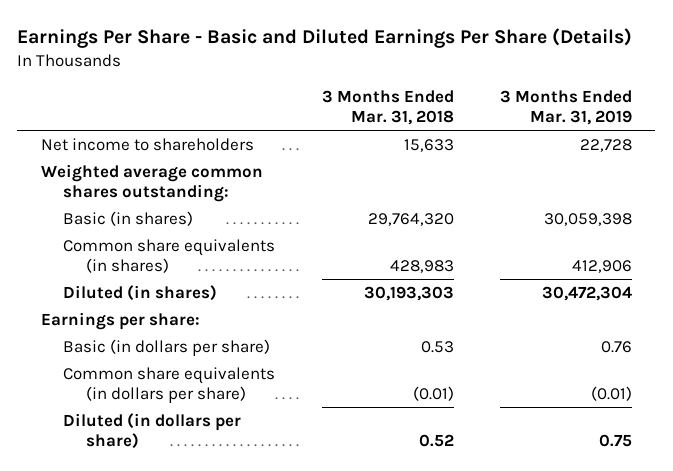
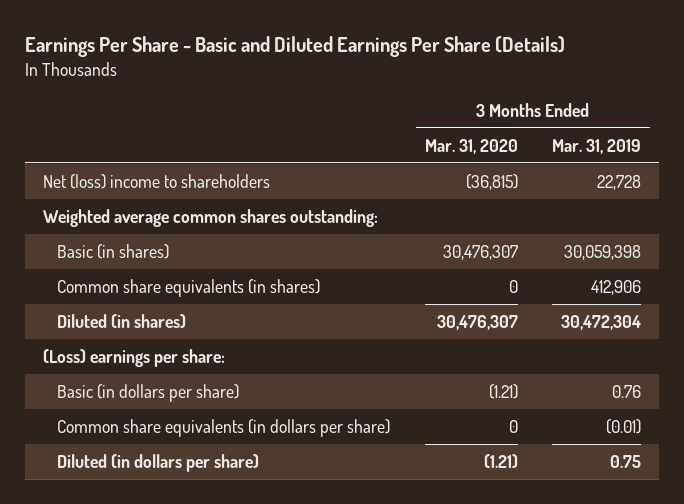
[321,89,454,125] 3 Months Ended Mar. 31, 2018 -> none
none -> [424,138,518,154] Mar. 31, 2020
[40,138,254,152] Net income to shareholders -> [42,173,270,189] Net (loss) income to shareholders
[40,312,200,331] Earnings per share: -> [42,348,225,367] (Loss) earnings per share:

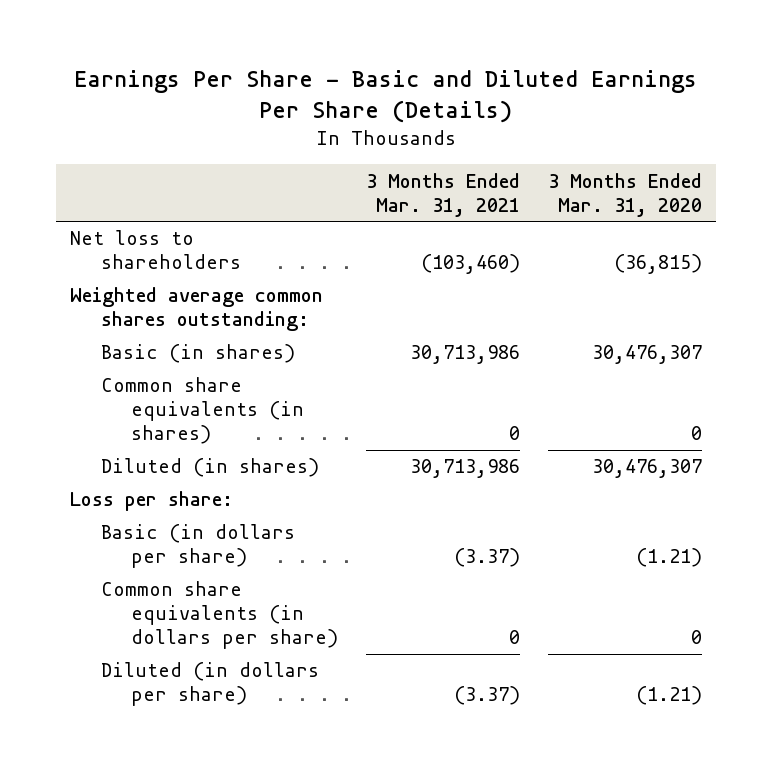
[552,138,642,154] Mar. 31, 2019 -> none
none -> [366,172,521,217] 3 Months Ended Mar. 31, 2021
[42,173,270,189] Net (loss) income to shareholders -> [70,230,241,270] Net loss to shareholders
[42,348,225,367] (Loss) earnings per share: -> [70,491,234,512] Loss per share:

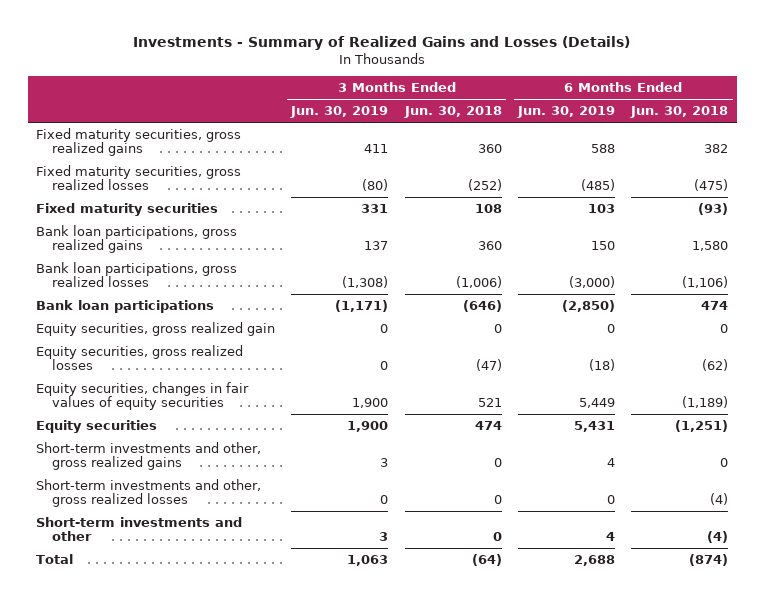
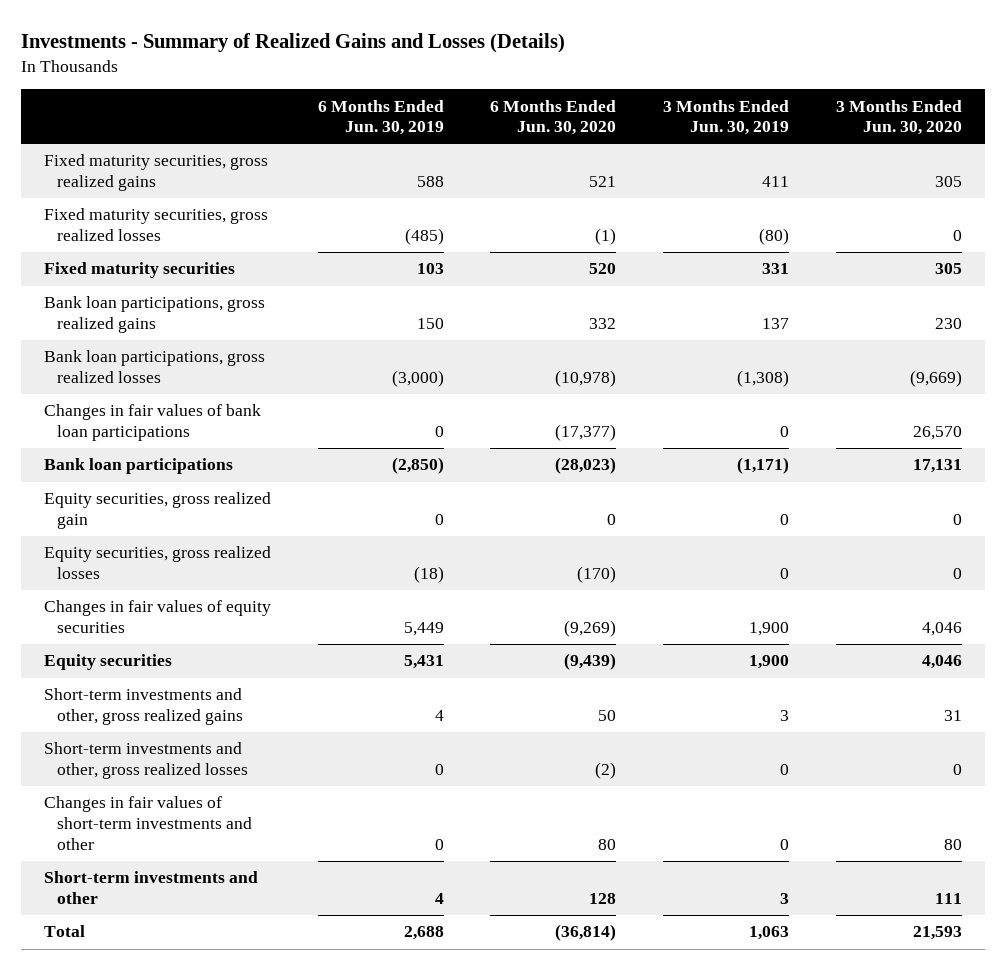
[403,106,502,119] Jun. 30, 2018 -> none
[630,106,729,119] Jun. 30, 2018 -> none
none -> [490,99,617,136] 6 Months Ended Jun. 30, 2020
none -> [835,99,962,136] 3 Months Ended Jun. 30, 2020
none -> [43,404,261,442] Changes in fair values of bank loan participations
[36,382,250,411] Equity securities, changes in fair values of equity securities -> [43,600,271,634] Changes in fair values of equity securities
none -> [43,796,252,850] Changes in fair values of short-term investments and other

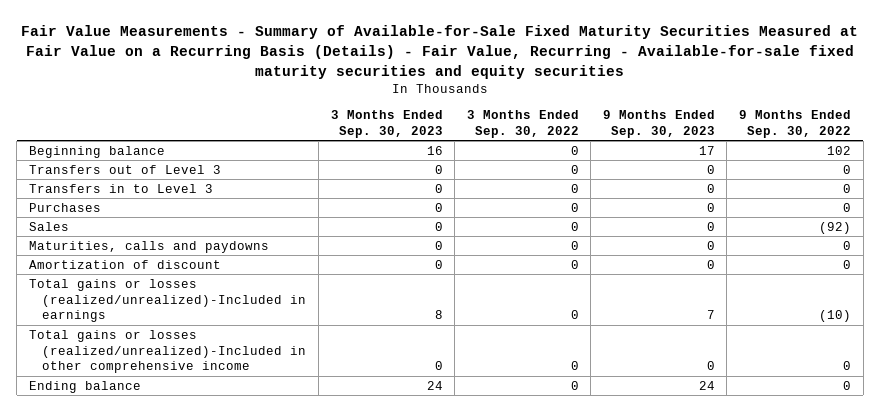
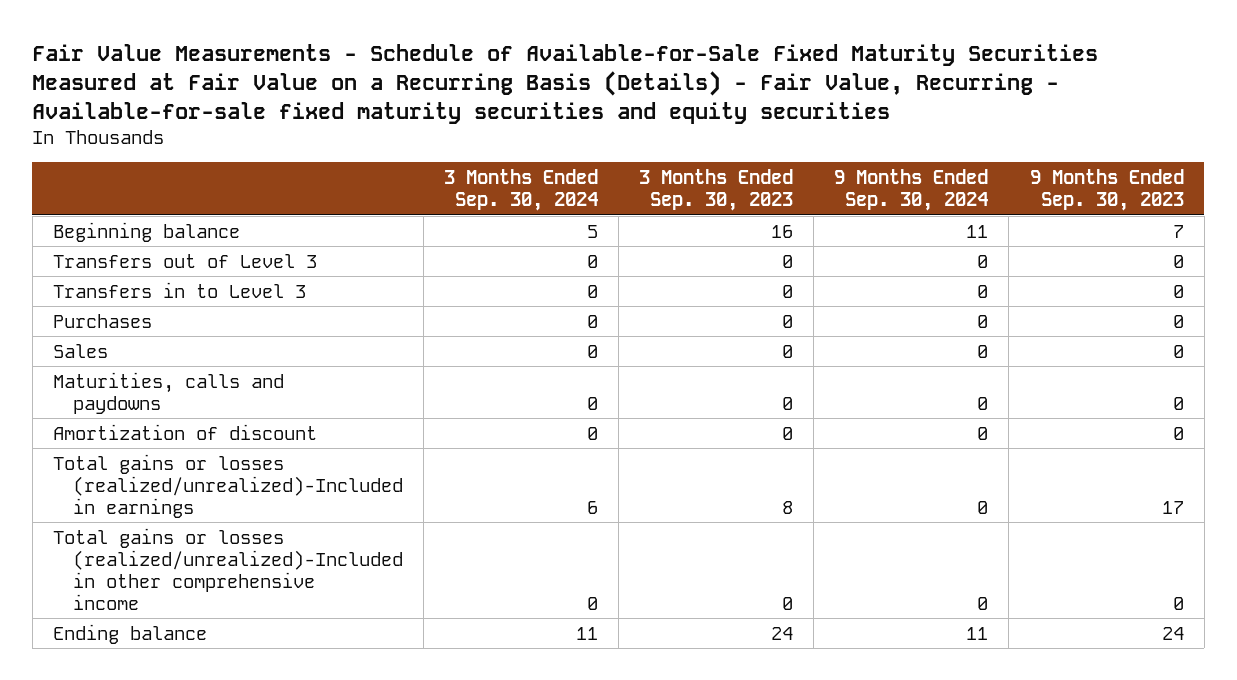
[21,25,859,79] Fair Value Measurements - Summary of Available-for-Sale Fixed Maturity Securities Measured at Fair Value on a Recurring Basis (Details) - Fair Value, Recurring - Available-for-sale fixed maturity securities and equity securities -> [32,44,1099,124] Fair Value Measurements - Schedule of Available-for-Sale Fixed Maturity Securities Measured at Fair Value on a Recurring Basis (Details) - Fair Value, Recurring - Available-for-sale fixed maturity securities and equity securities
[466,109,579,138] 3 Months Ended Sep. 30, 2022 -> none
[738,109,851,138] 9 Months Ended Sep. 30, 2022 -> none
none -> [443,169,598,212] 3 Months Ended Sep. 30, 2024
none -> [834,169,989,212] 9 Months Ended Sep. 30, 2024
[698,145,715,155] 17 -> [1172,224,1184,238] 7
[706,310,715,320] 7 -> [1161,500,1184,514] 17

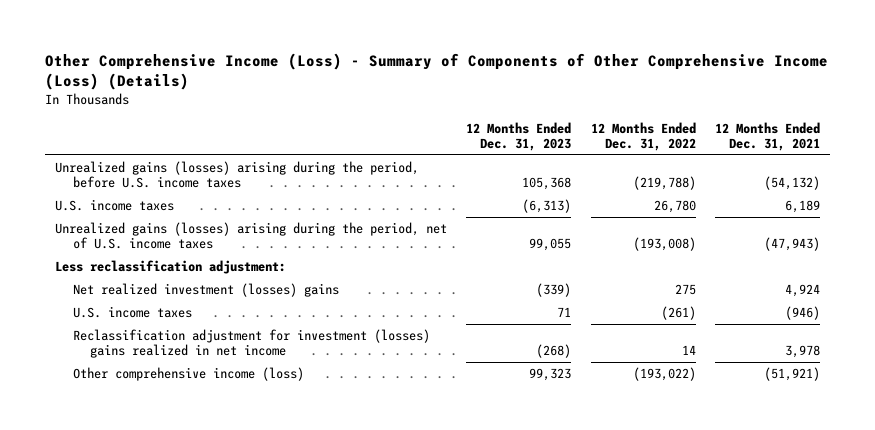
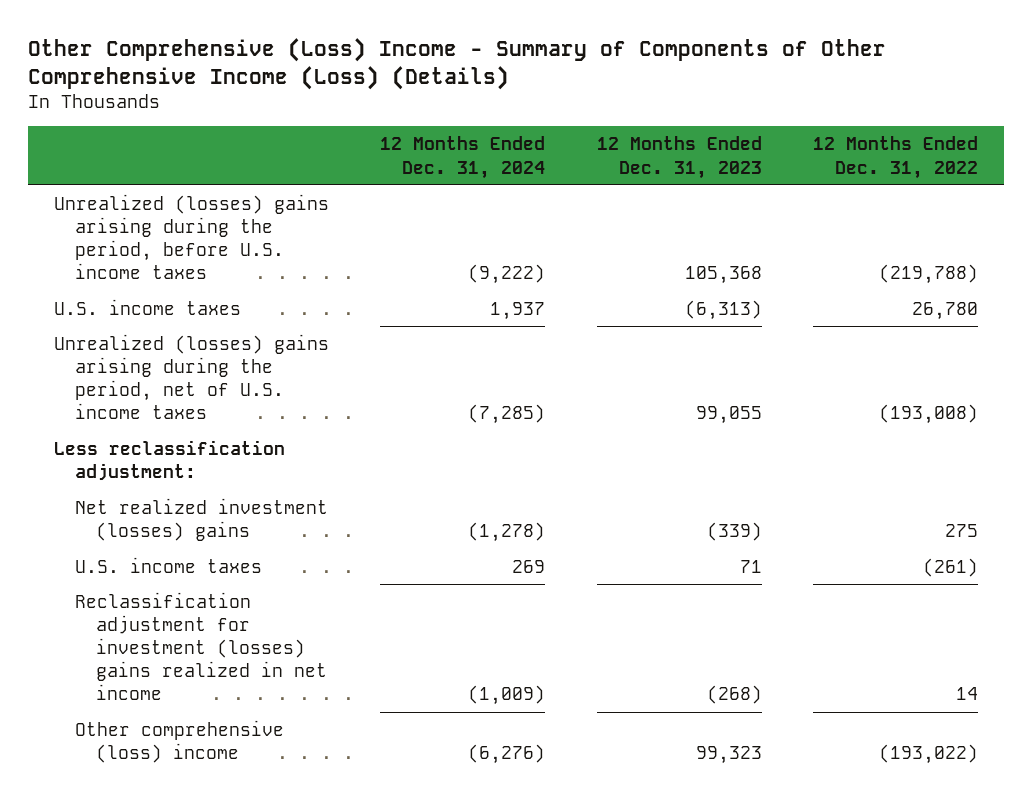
[45,52,829,91] Other Comprehensive Income (Loss) - Summary of Components of Other Comprehensive Income (Loss) (Details) -> [28,38,887,91] Other Comprehensive (Loss) Income - Summary of Components of Other Comprehensive Income (Loss) (Details)
[715,121,821,152] 12 Months Ended Dec. 31, 2021 -> none
none -> [380,136,546,179] 12 Months Ended Dec. 31, 2024
[54,160,419,189] Unrealized gains (losses) arising during the period, before U.S. income taxes -> [53,194,329,280] Unrealized (losses) gains arising during the period, before U.S. income taxes
[54,221,447,250] Unrealized gains (losses) arising during the period, net of U.S. income taxes -> [53,334,329,420] Unrealized (losses) gains arising during the period, net of U.S. income taxes
[72,366,304,381] Other comprehensive income (loss) -> [74,720,284,764] Other comprehensive (loss) income

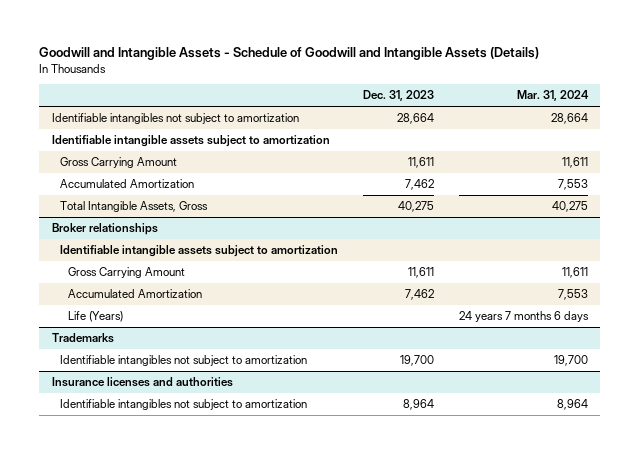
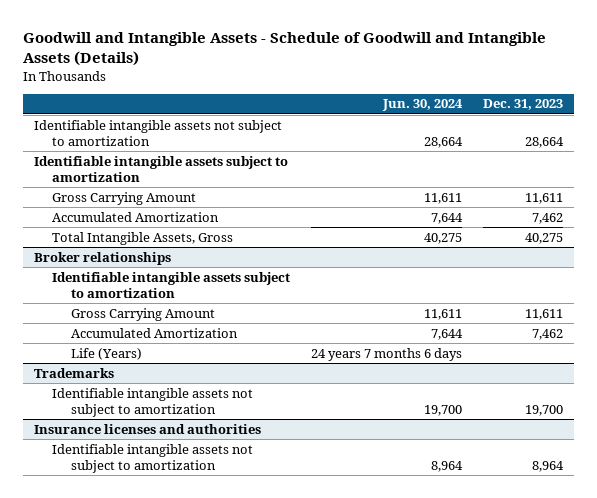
[516,90,589,102] Mar. 31, 2024 -> none
none -> [382,99,464,112] Jun. 30, 2024
[51,113,299,125] Identifiable intangibles not subject to amortization -> [33,119,282,146] Identifiable intangible assets not subject to amortization
[59,355,307,367] Identifiable intangibles not subject to amortization -> [52,387,254,417] Identifiable intangible assets not subject to amortization
[59,399,307,411] Identifiable intangibles not subject to amortization -> [52,443,254,473] Identifiable intangible assets not subject to amortization

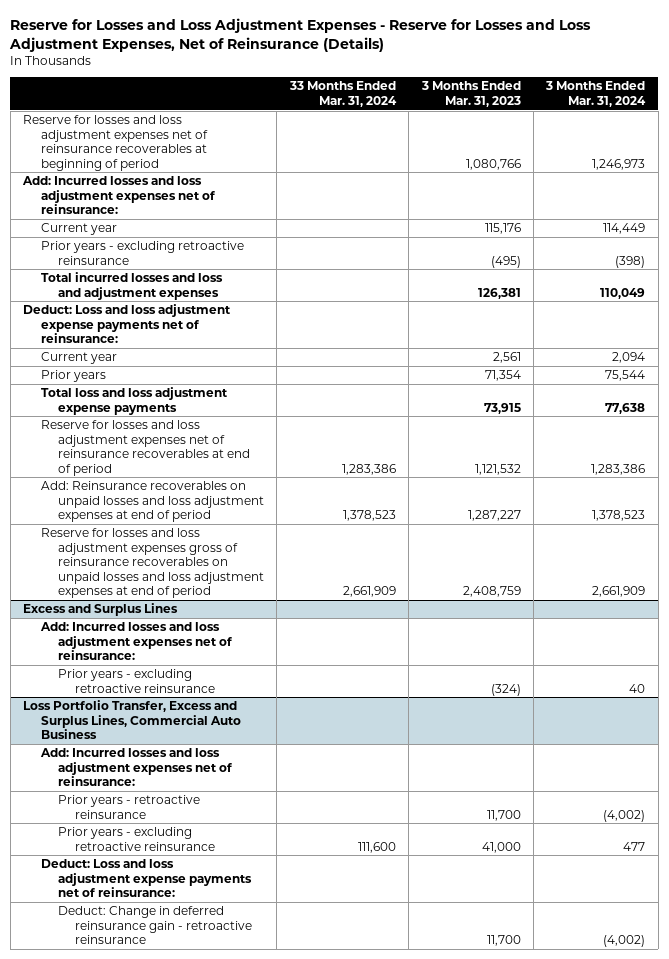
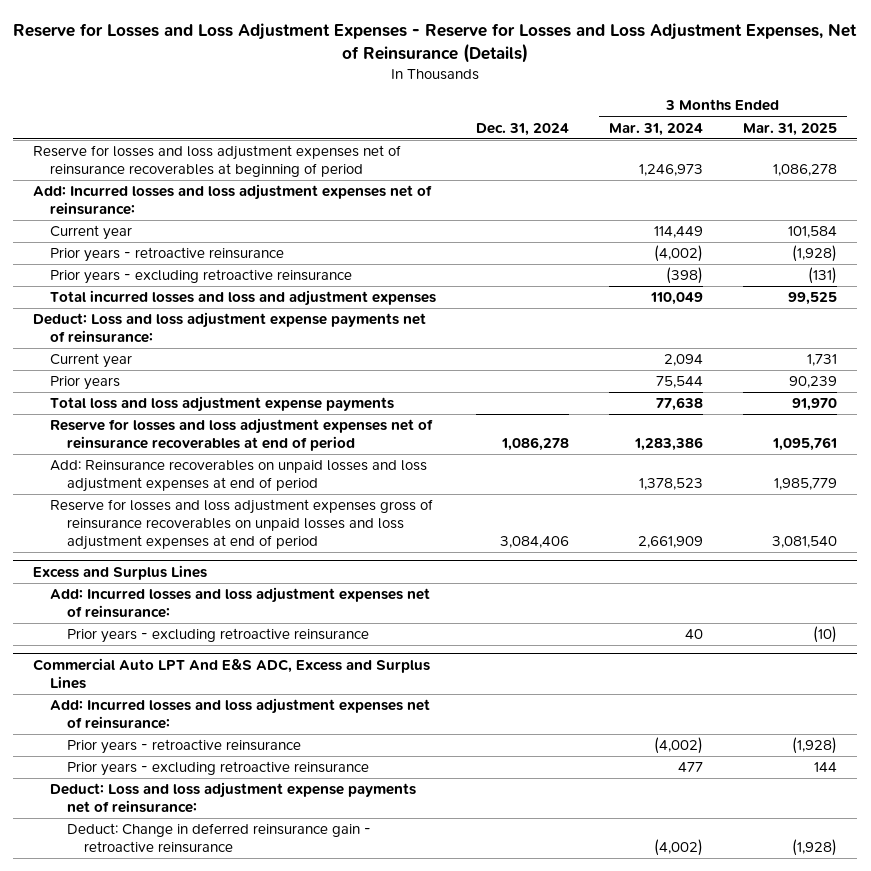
[288,81,397,108] 33 Months Ended Mar. 31, 2024 -> none
[420,81,521,108] 3 Months Ended Mar. 31, 2023 -> none
none -> [476,122,570,136] Dec. 31, 2024
none -> [743,122,838,136] Mar. 31, 2025
none -> [50,247,285,263] Prior years - retroactive reinsurance
[23,700,241,740] Loss Portfolio Transfer, Excess and Surplus Lines, Commercial Auto Business -> none
none -> [33,658,431,689] Commercial Auto LPT And E&S ADC, Excess and Surplus Lines

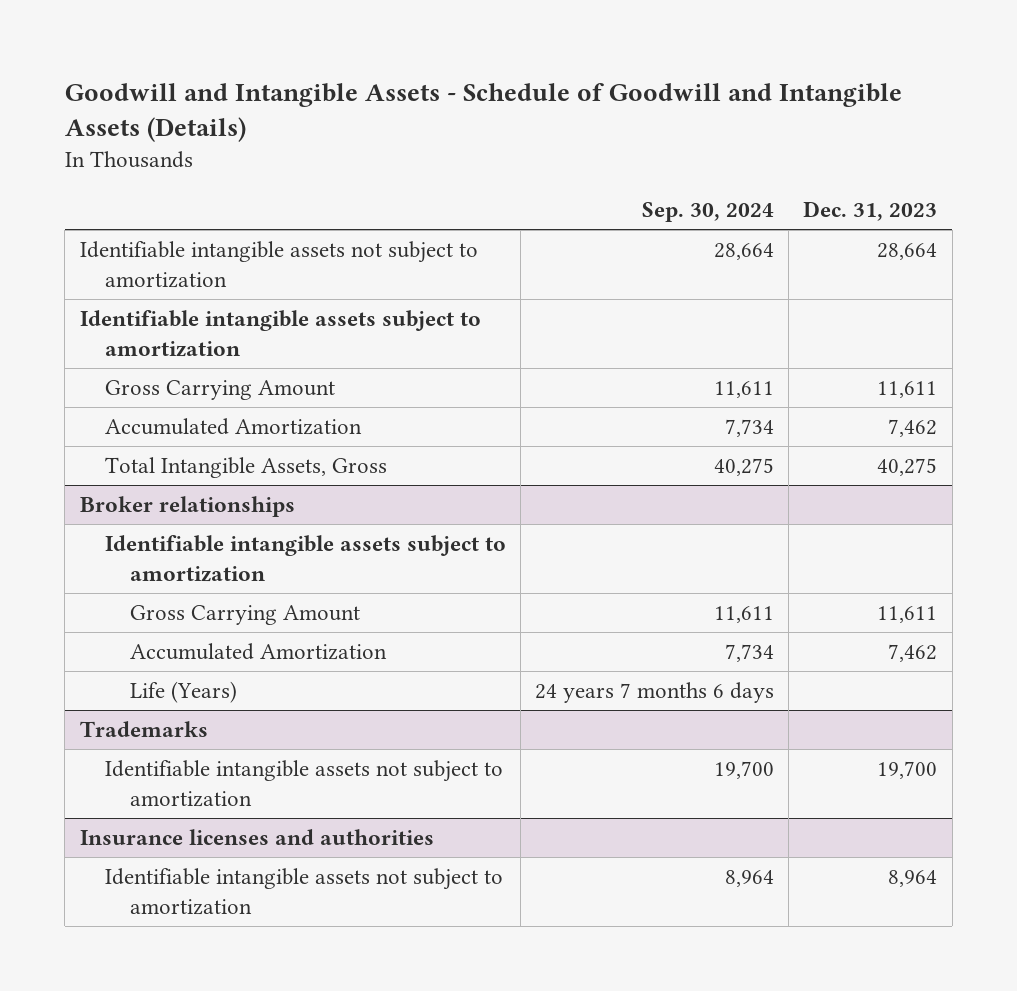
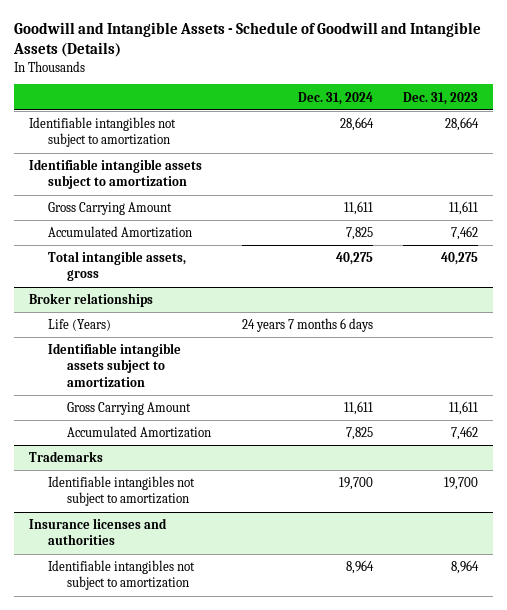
[642,201,775,222] Sep. 30, 2024 -> none
none -> [297,91,373,105] Dec. 31, 2024
[79,241,478,288] Identifiable intangible assets not subject to amortization -> [29,117,177,148] Identifiable intangibles not subject to amortization
[104,457,387,479] Total Intangible Assets, Gross -> [48,251,187,282] Total intangible assets, gross
[129,681,237,704] Life (Years) -> [48,319,112,332] Life (Years)
[104,760,503,807] Identifiable intangible assets not subject to amortization -> [48,476,196,507] Identifiable intangibles not subject to amortization
[104,868,503,915] Identifiable intangible assets not subject to amortization -> [48,560,196,591] Identifiable intangibles not subject to amortization

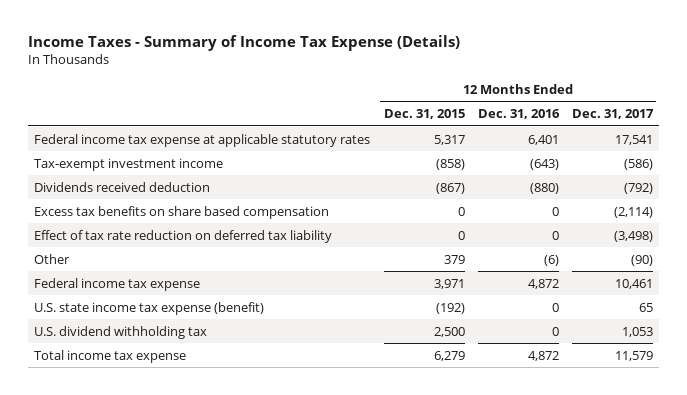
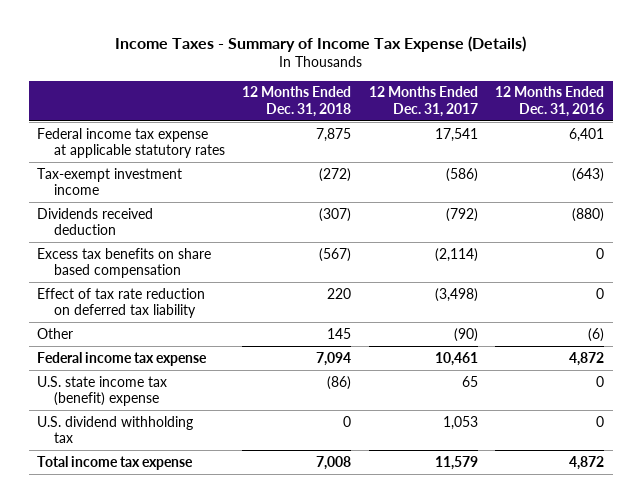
[383,109,465,120] Dec. 31, 2015 -> none
none -> [242,86,352,117] 12 Months Ended Dec. 31, 2018
[34,301,265,315] U.S. state income tax expense (benefit) -> [37,375,168,407] U.S. state income tax (benefit) expense

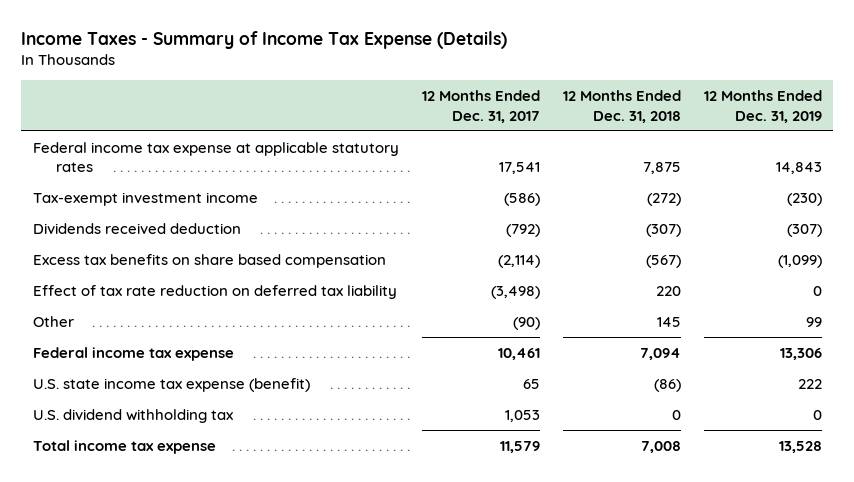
[495,86,605,117] 12 Months Ended Dec. 31, 2016 -> none
none -> [703,90,822,123] 12 Months Ended Dec. 31, 2019
[37,375,168,407] U.S. state income tax (benefit) expense -> [32,377,310,392] U.S. state income tax expense (benefit)

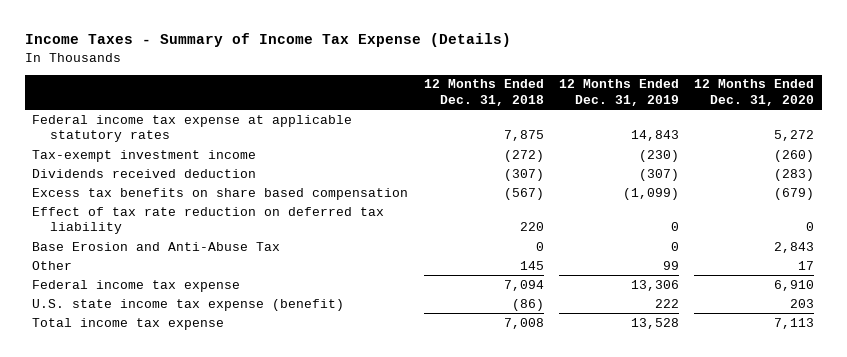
[421,90,540,123] 12 Months Ended Dec. 31, 2017 -> none
none -> [694,79,815,106] 12 Months Ended Dec. 31, 2020
none -> [32,241,281,251] Base Erosion and Anti-Abuse Tax
[32,408,233,423] U.S. dividend withholding tax -> none

